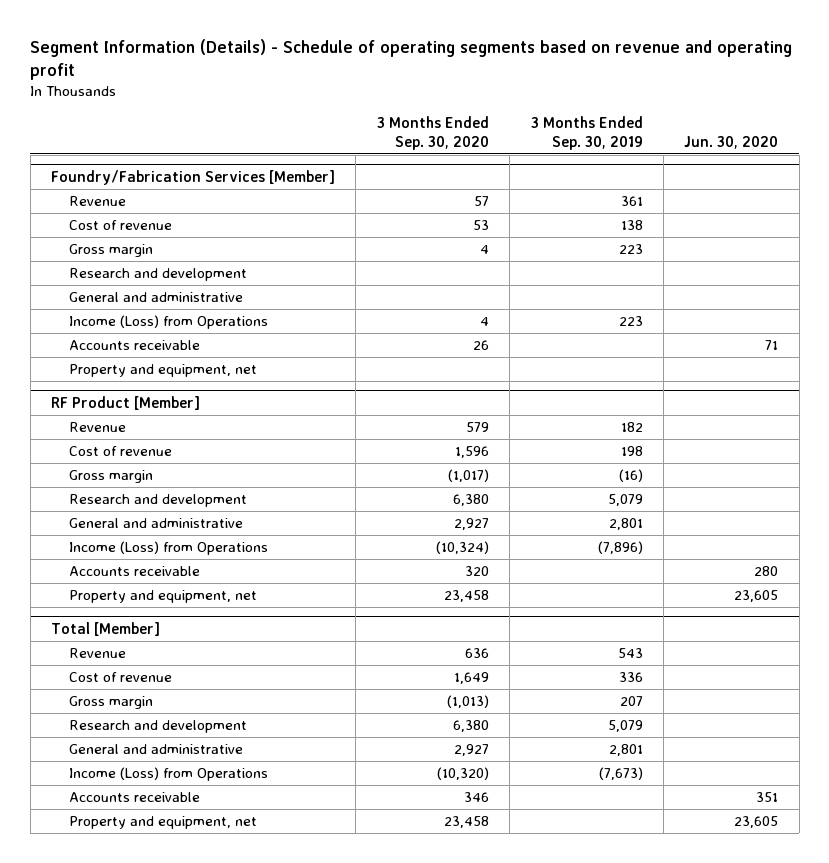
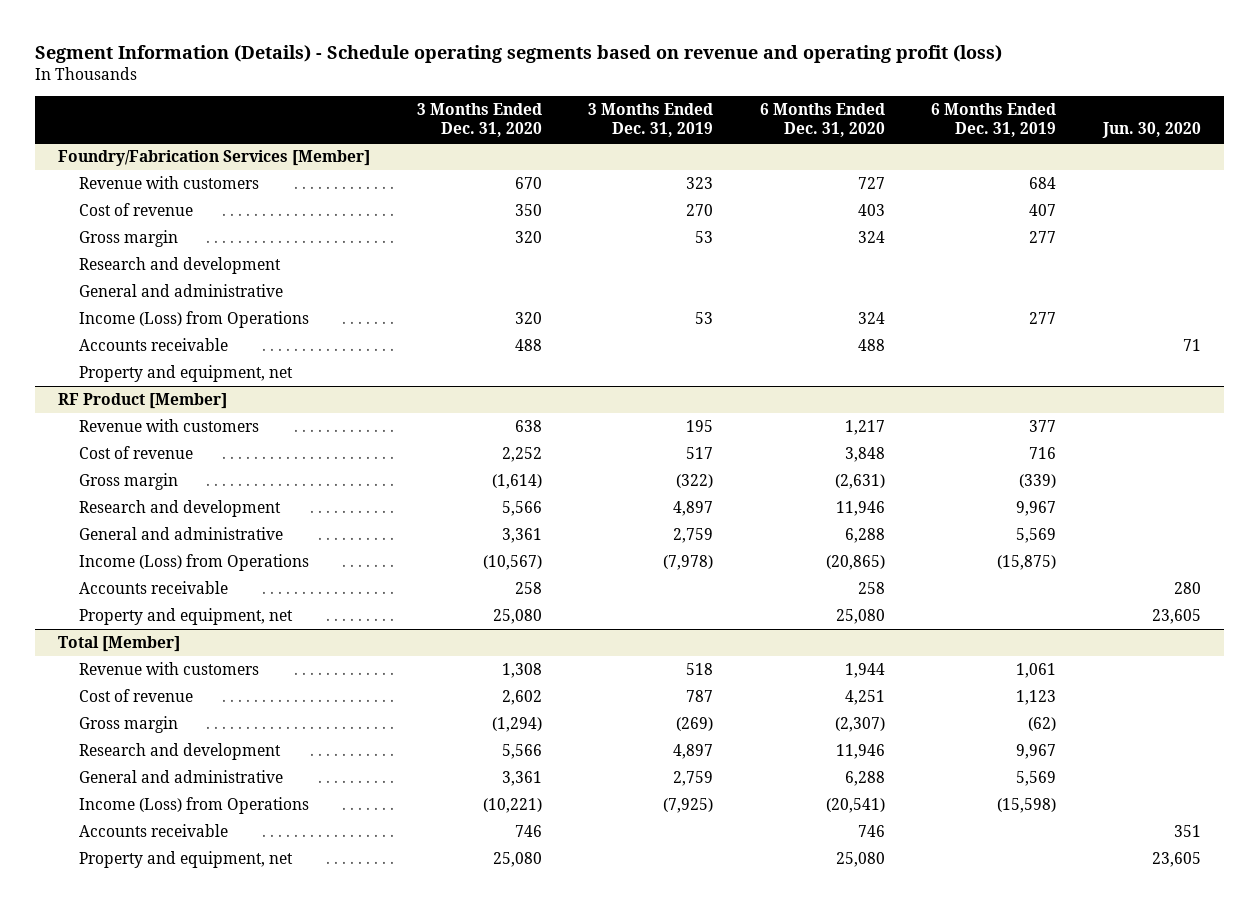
[30,38,793,80] Segment Information (Details) - Schedule of operating segments based on revenue and operating profit -> [35,45,1003,64] Segment Information (Details) - Schedule operating segments based on revenue and operating profit (loss)
[376,115,489,150] 3 Months Ended Sep. 30, 2020 -> none
[530,115,643,150] 3 Months Ended Sep. 30, 2019 -> none
none -> [416,102,542,138] 3 Months Ended Dec. 31, 2020
none -> [588,102,714,138] 3 Months Ended Dec. 31, 2019
none -> [759,102,885,138] 6 Months Ended Dec. 31, 2020
none -> [931,102,1057,138] 6 Months Ended Dec. 31, 2019
[69,196,127,207] Revenue -> [79,176,260,190] Revenue with customers
[69,422,127,433] Revenue -> [79,419,260,433] Revenue with customers
[69,648,127,659] Revenue -> [79,662,260,676] Revenue with customers

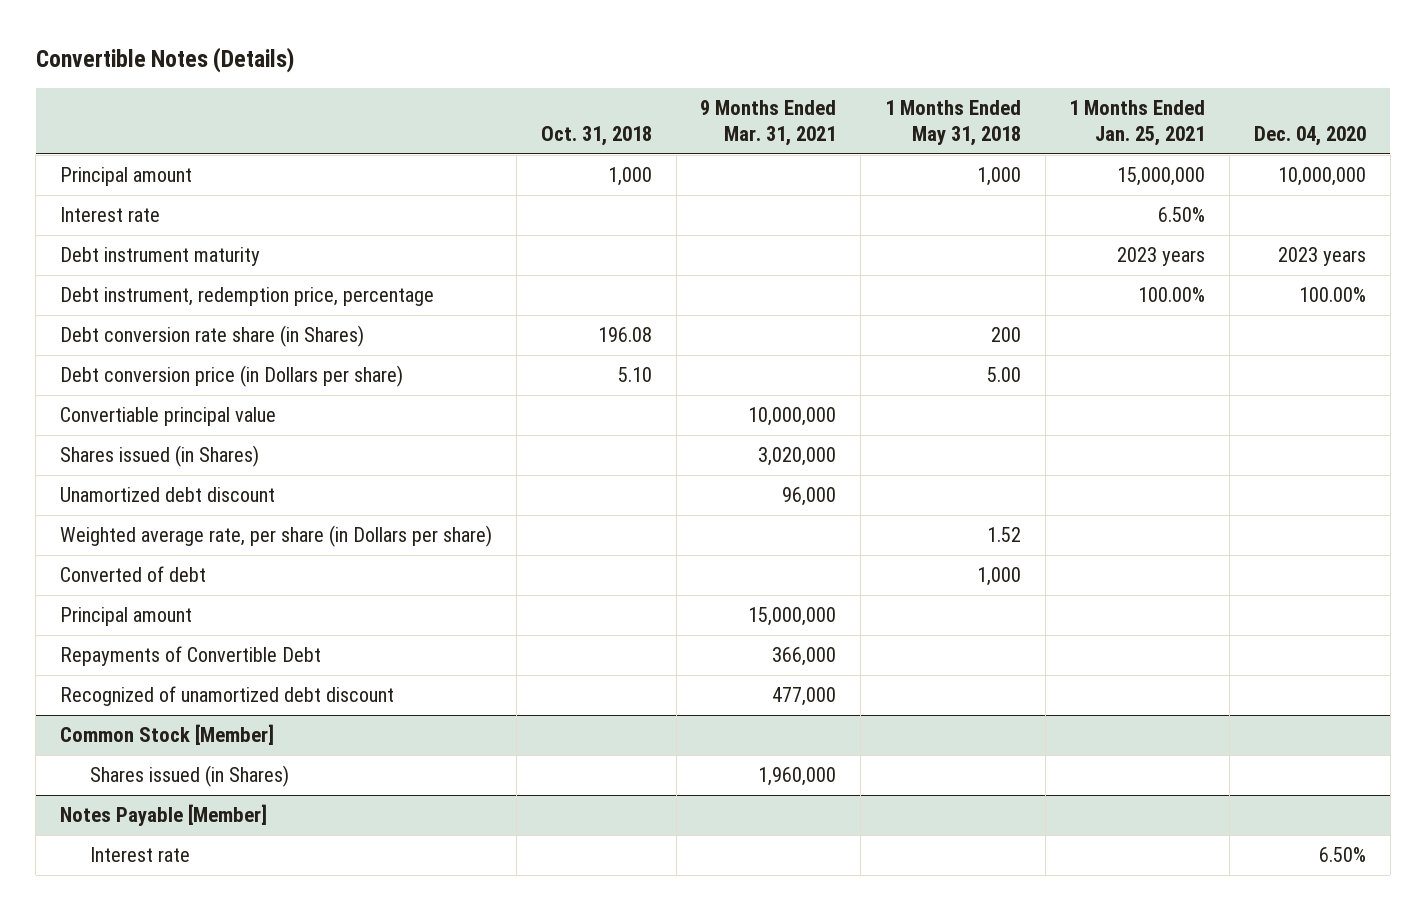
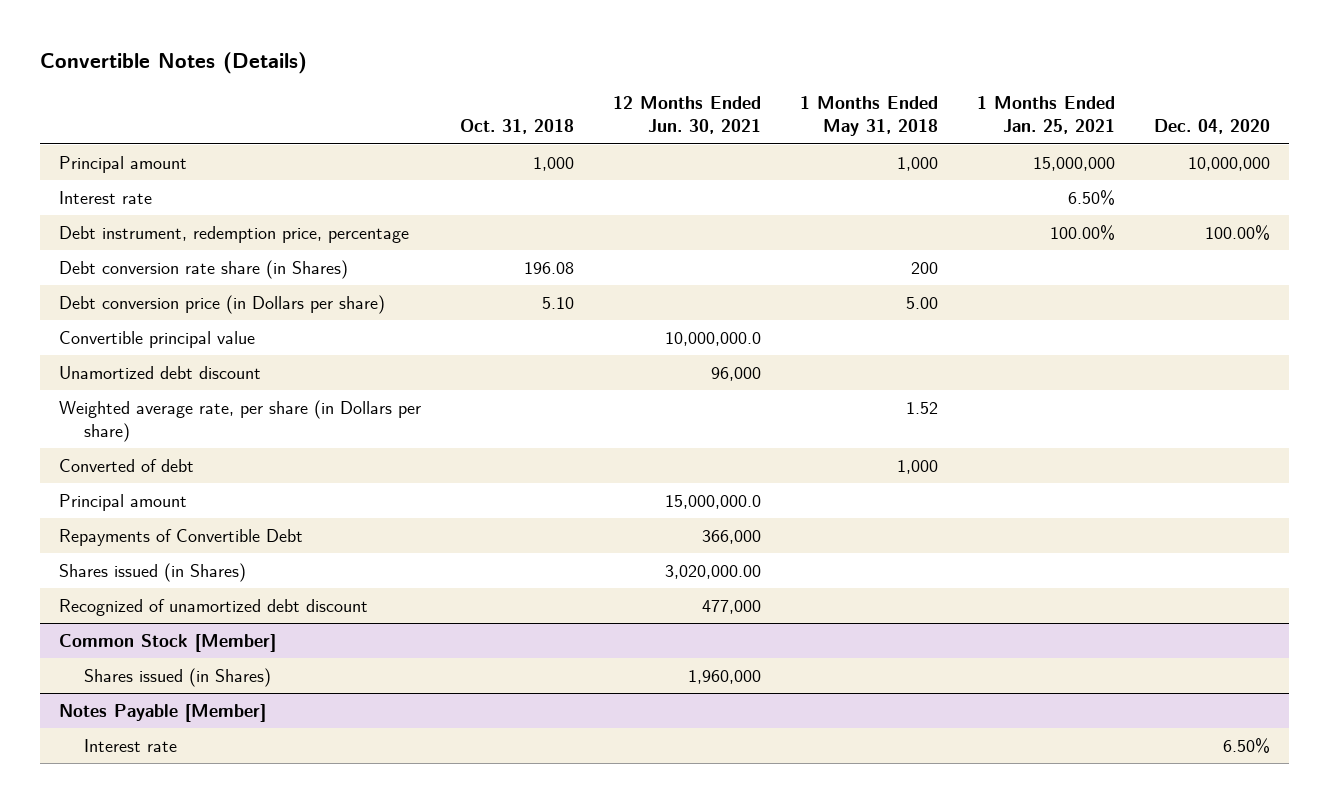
[700,99,837,147] 9 Months Ended Mar. 31, 2021 -> none
none -> [612,96,761,135] 12 Months Ended Jun. 30, 2021
[60,247,261,267] Debt instrument maturity -> none
[60,407,277,427] Convertiable principal value -> [59,330,256,348] Convertible principal value
[60,445,260,468] Shares issued (in Shares) -> [59,562,247,582] Shares issued (in Shares)

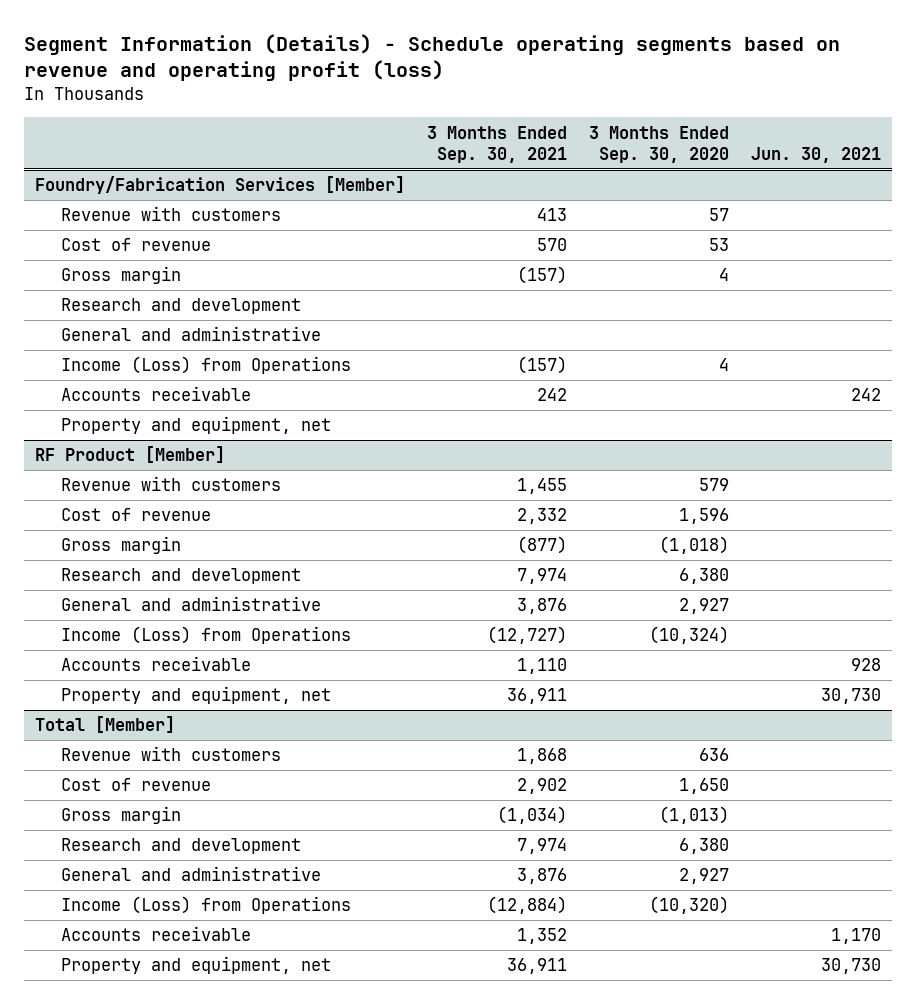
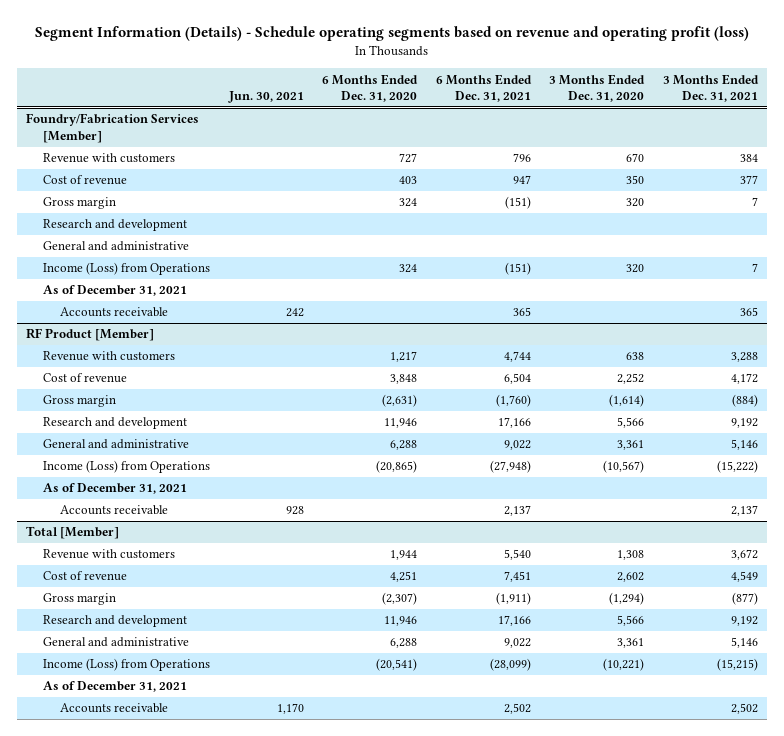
[427,125,568,163] 3 Months Ended Sep. 30, 2021 -> none
[589,125,730,163] 3 Months Ended Sep. 30, 2020 -> none
none -> [322,73,419,103] 6 Months Ended Dec. 31, 2020
none -> [435,73,532,103] 6 Months Ended Dec. 31, 2021
none -> [549,73,646,103] 3 Months Ended Dec. 31, 2020
none -> [662,73,759,103] 3 Months Ended Dec. 31, 2021
none -> [43,285,188,297] As of December 31, 2021
[60,416,331,435] Property and equipment, net -> none
none -> [43,483,188,495] As of December 31, 2021
[60,686,331,705] Property and equipment, net -> none
none -> [43,681,188,693] As of December 31, 2021
[60,956,331,975] Property and equipment, net -> none

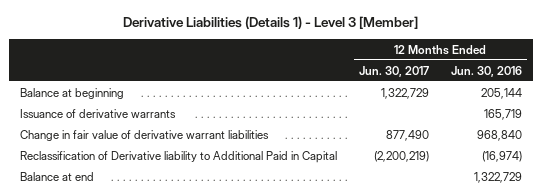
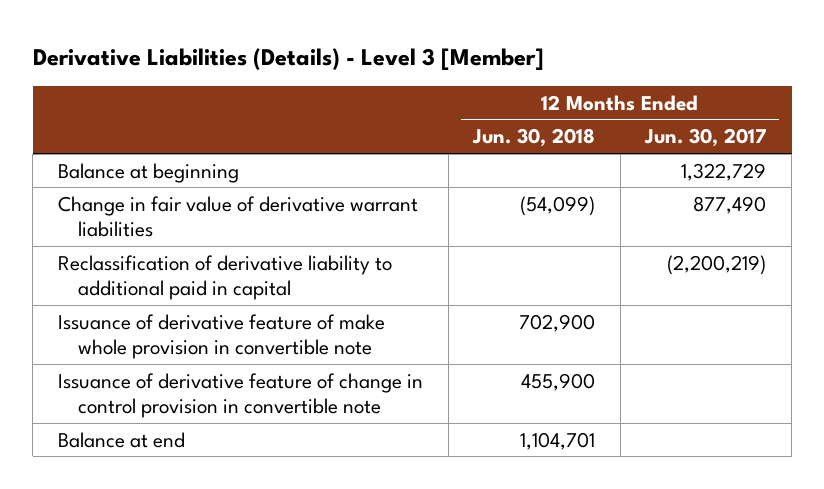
[123,16,419,30] Derivative Liabilities (Details 1) - Level 3 [Member] -> [32,48,544,71] Derivative Liabilities (Details) - Level 3 [Member]
[450,65,522,77] Jun. 30, 2016 -> none
none -> [472,128,596,148] Jun. 30, 2018
[20,108,177,118] Issuance of derivative warrants -> none
[20,150,338,163] Reclassification of Derivative liability to Additional Paid in Capital -> [57,254,392,301] Reclassification of derivative liability to additional paid in capital
none -> [57,313,385,360] Issuance of derivative feature of make whole provision in convertible note
none -> [57,372,423,419] Issuance of derivative feature of change in control provision in convertible note

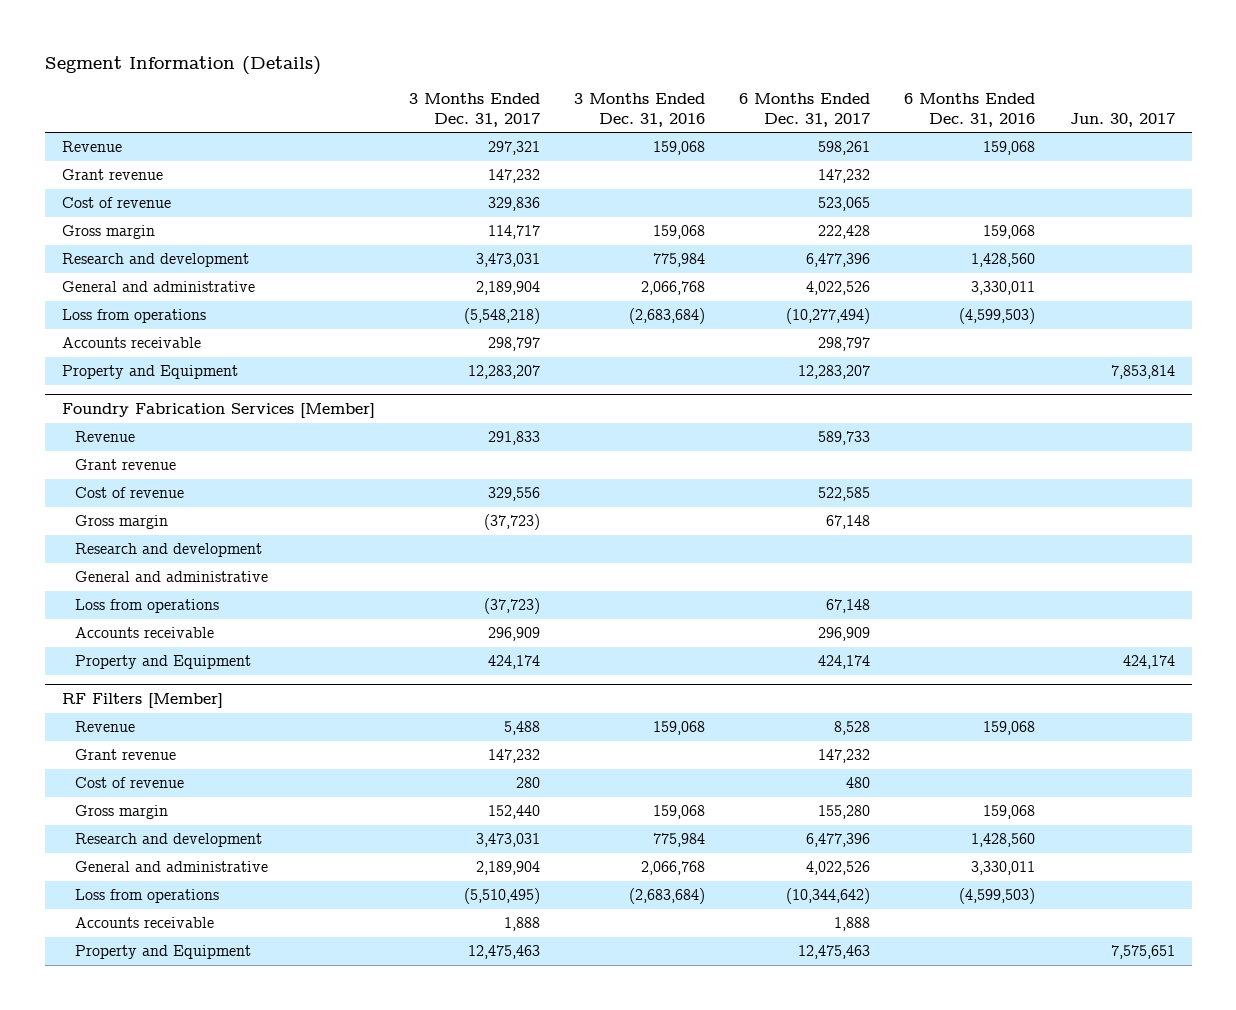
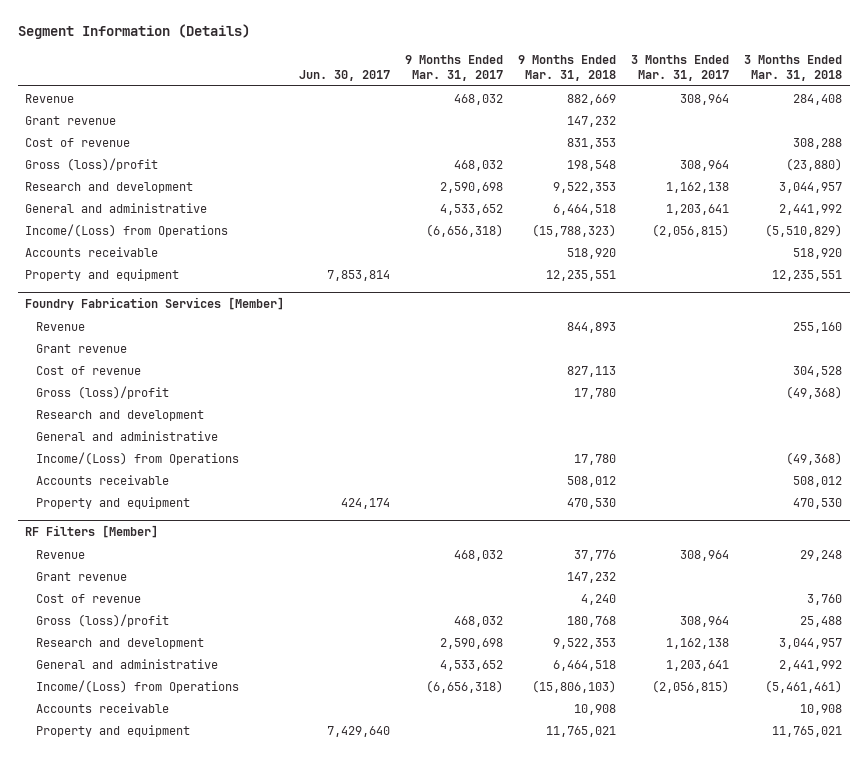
[408,92,540,127] 3 Months Ended Dec. 31, 2017 -> none
[574,92,706,127] 3 Months Ended Dec. 31, 2016 -> none
[739,92,871,127] 6 Months Ended Dec. 31, 2017 -> none
[904,92,1036,127] 6 Months Ended Dec. 31, 2016 -> none
none -> [405,54,504,81] 9 Months Ended Mar. 31, 2017
none -> [518,54,617,81] 9 Months Ended Mar. 31, 2018
none -> [631,54,730,81] 3 Months Ended Mar. 31, 2017
none -> [744,54,843,81] 3 Months Ended Mar. 31, 2018
[61,225,155,240] Gross margin -> [25,157,159,171] Gross (loss)/profit
[61,309,206,324] Loss from operations -> [25,223,229,237] Income/(Loss) from Operations
[61,365,238,380] Property and Equipment -> [25,268,180,281] Property and equipment
[74,515,168,530] Gross margin -> [35,385,169,399] Gross (loss)/profit
[74,599,219,614] Loss from operations -> [35,451,239,465] Income/(Loss) from Operations
[74,655,251,670] Property and Equipment -> [35,496,190,509] Property and equipment
[74,805,168,820] Gross margin -> [35,613,169,627] Gross (loss)/profit
[74,889,219,904] Loss from operations -> [35,679,239,693] Income/(Loss) from Operations
[74,945,251,960] Property and Equipment -> [35,724,190,737] Property and equipment
[1110,945,1175,960] 7,575,651 -> [327,725,391,737] 7,429,640

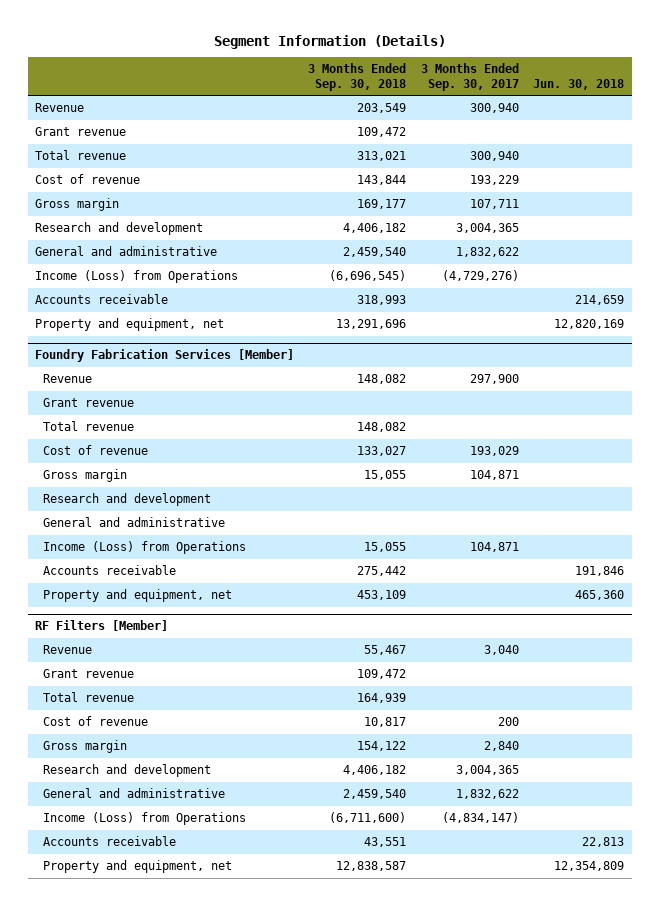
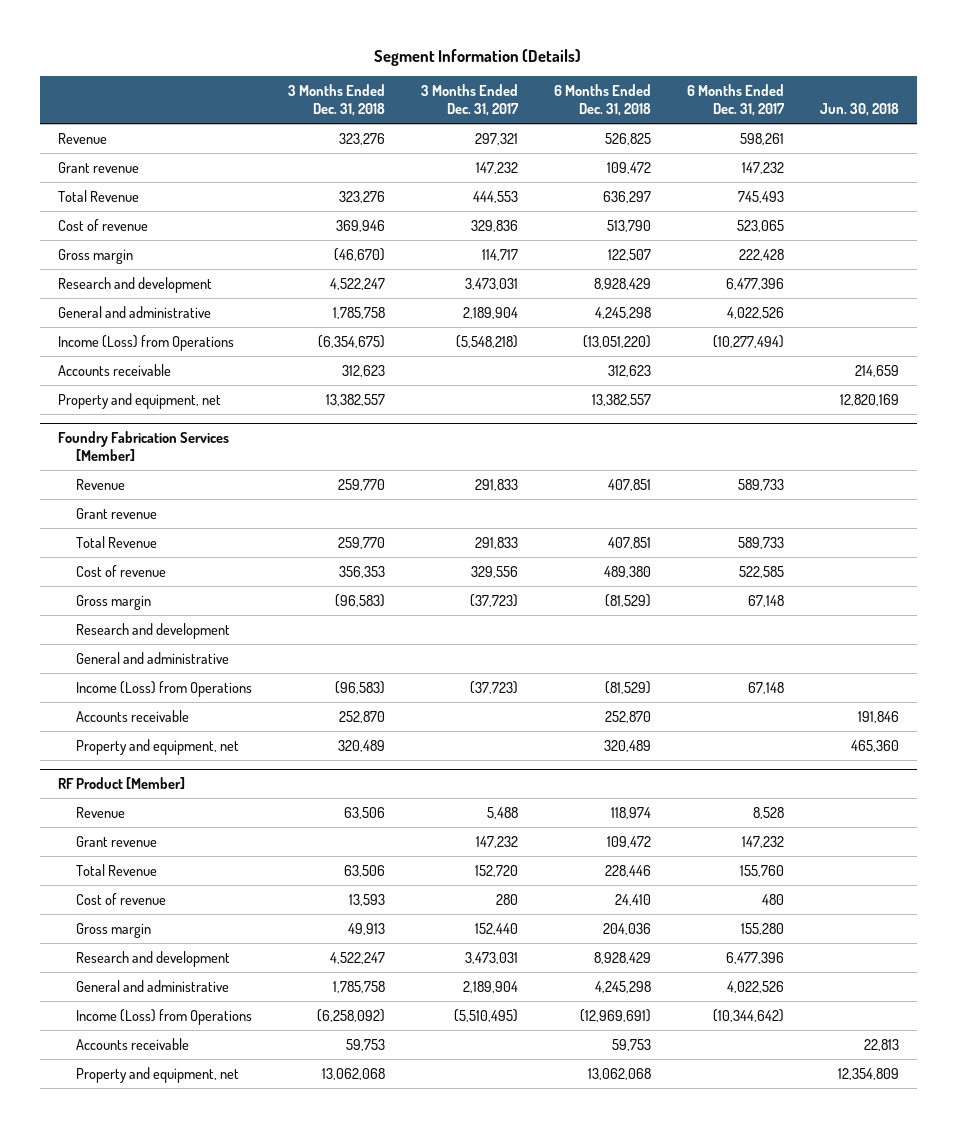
[308,63,407,91] 3 Months Ended Sep. 30, 2018 -> none
[420,63,519,91] 3 Months Ended Sep. 30, 2017 -> none
none -> [288,83,386,117] 3 Months Ended Dec. 31, 2018
none -> [421,83,520,117] 3 Months Ended Dec. 31, 2017
none -> [553,83,651,117] 6 Months Ended Dec. 31, 2018
none -> [686,83,785,117] 6 Months Ended Dec. 31, 2017
[34,150,126,161] Total revenue -> [57,189,139,202] Total Revenue
[43,421,135,432] Total revenue -> [76,535,158,548] Total Revenue
[34,620,168,632] RF Filters [Member] -> [57,776,185,789] RF Product [Member]
[43,692,135,703] Total revenue -> [76,863,158,876] Total Revenue

